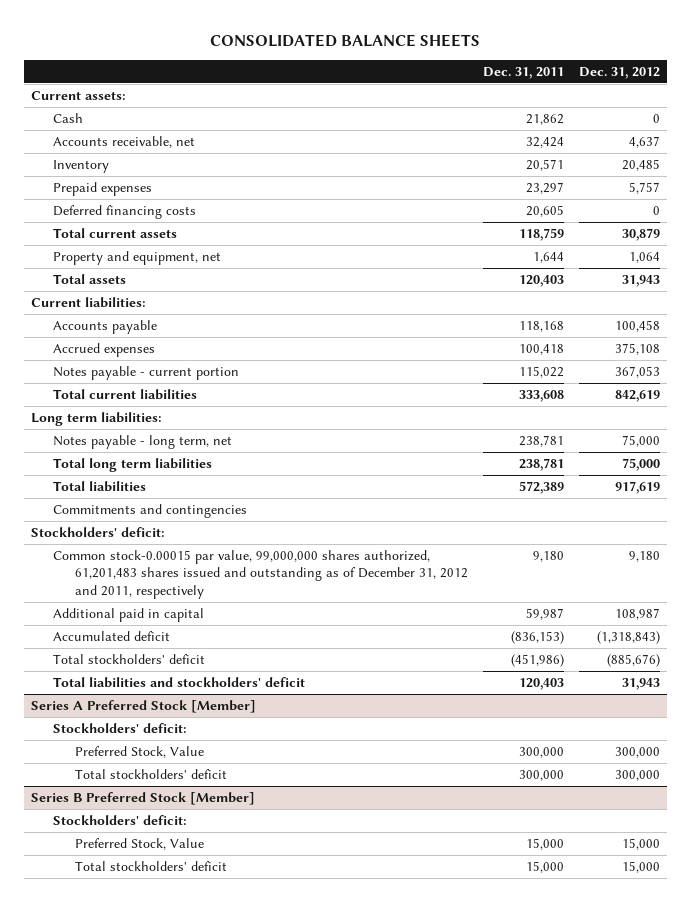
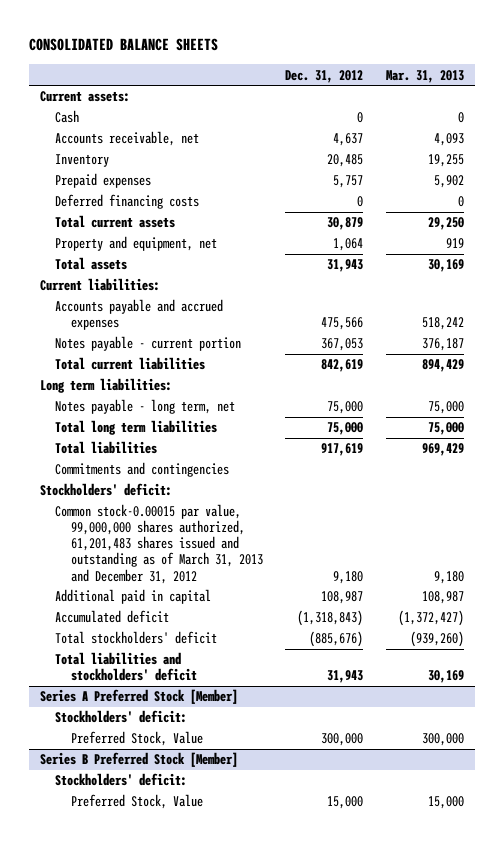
[482,67,564,80] Dec. 31, 2011 -> none
none -> [385,69,464,83] Mar. 31, 2013
[53,343,156,358] Accrued expenses -> none
[53,320,158,335] Accounts payable -> [55,299,224,331] Accounts payable and accrued expenses
[614,320,660,333] 100,458 -> [321,317,364,331] 475,566
[53,550,468,599] Common stock-0.00015 par value, 99,000,000 shares authorized, 61,201,483 shares issued and outstanding as of December 31, 2012 and 2011, respectively -> [55,504,264,584] Common stock-0.00015 par value, 99,000,000 shares authorized, 61,201,483 shares issued and outstanding as of March 31, 2013 and December 31, 2012
[74,769,227,780] Total stockholders' deficit -> none
[74,861,227,872] Total stockholders' deficit -> none

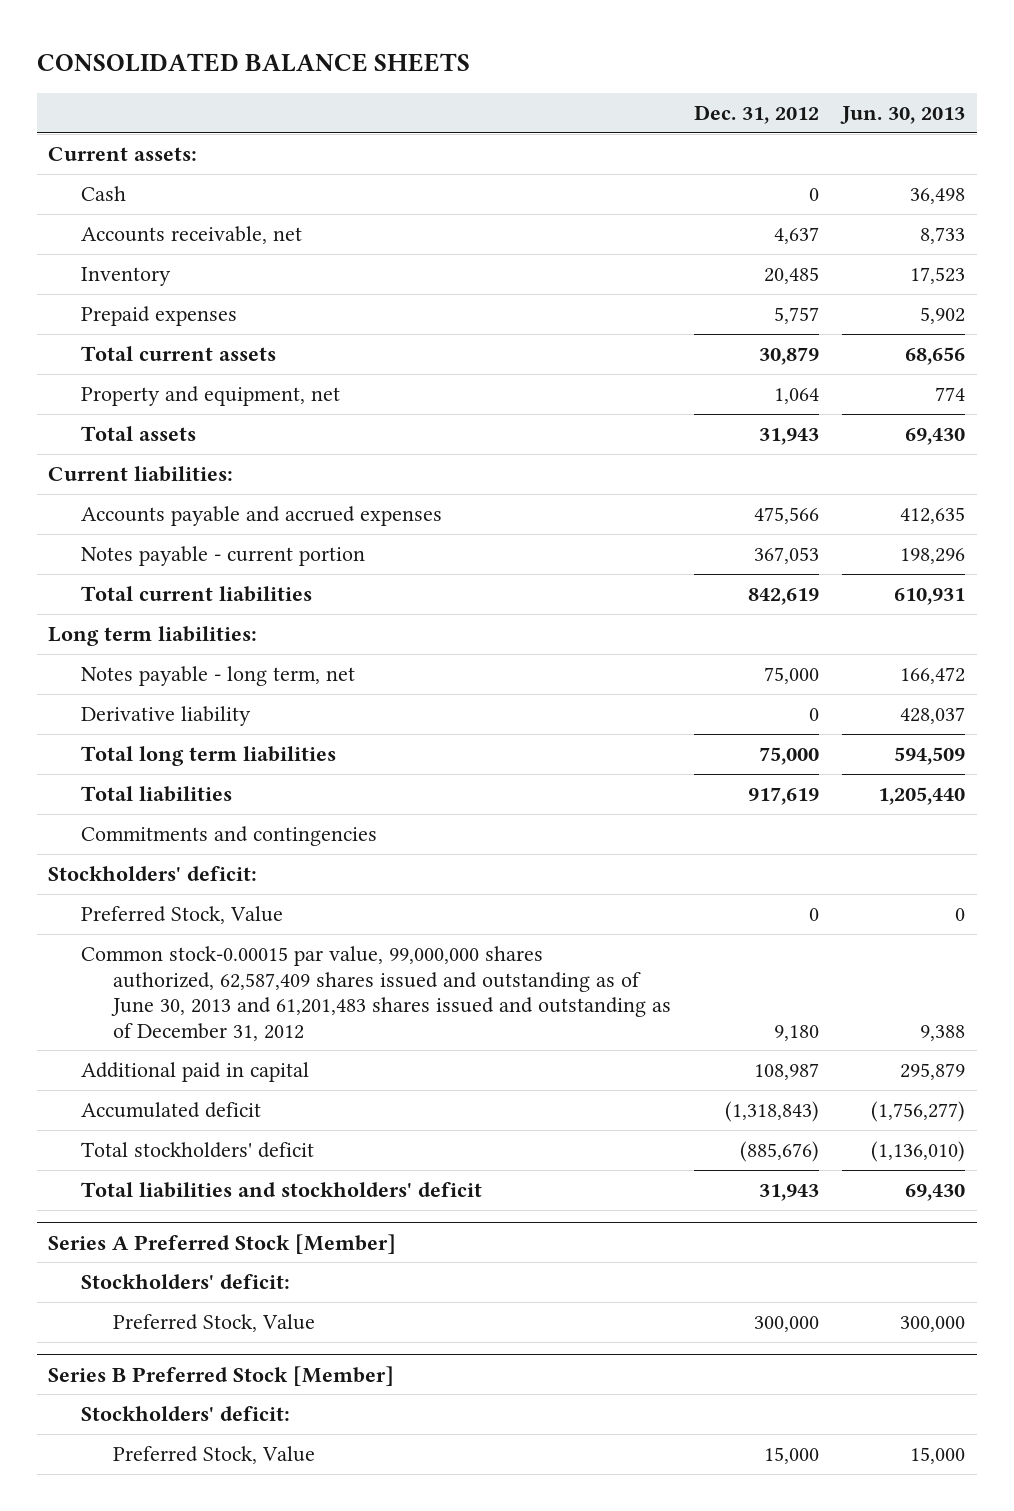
[385,69,464,83] Mar. 31, 2013 -> none
none -> [840,106,966,125] Jun. 30, 2013
[55,194,200,210] Deferred financing costs -> none
none -> [80,705,251,726] Derivative liability
none -> [80,905,283,924] Preferred Stock, Value
[55,504,264,584] Common stock-0.00015 par value, 99,000,000 shares authorized, 61,201,483 shares issued and outstanding as of March 31, 2013 and December 31, 2012 -> [80,945,671,1041] Common stock-0.00015 par value, 99,000,000 shares authorized, 62,587,409 shares issued and outstanding as of June 30, 2013 and 61,201,483 shares issued and outstanding as of December 31, 2012

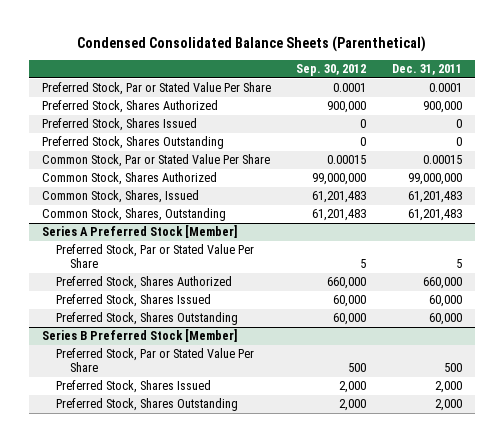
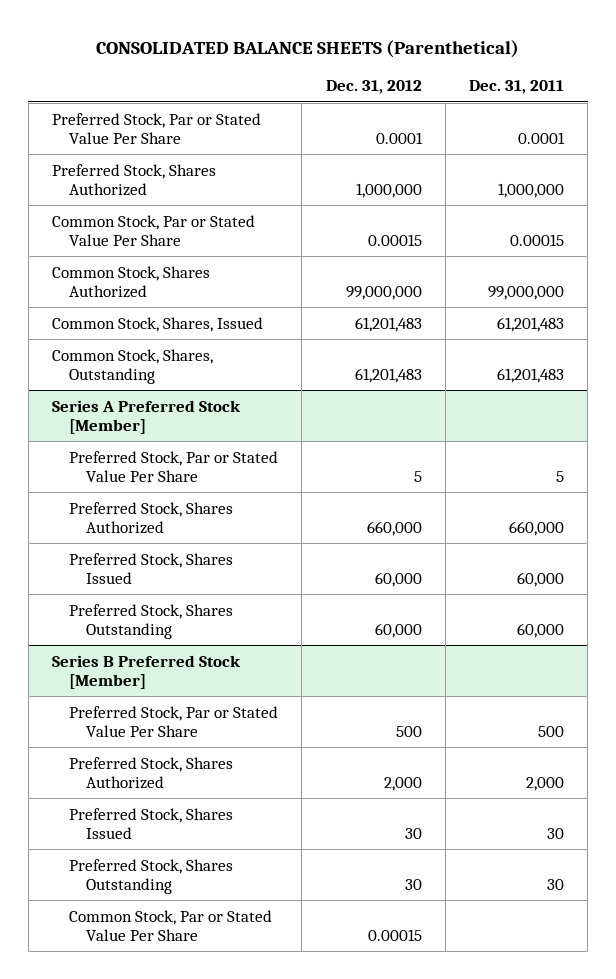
[76,35,426,52] Condensed Consolidated Balance Sheets (Parenthetical) -> [96,39,520,58] CONSOLIDATED BALANCE SHEETS (Parenthetical)
[296,64,367,77] Sep. 30, 2012 -> none
none -> [325,80,422,95] Dec. 31, 2012
[41,118,197,132] Preferred Stock, Shares Issued -> none
[41,136,224,150] Preferred Stock, Shares Outstanding -> none
[422,101,462,114] 900,000 -> [498,182,565,198] 1,000,000
none -> [69,756,234,789] Preferred Stock, Shares Authorized
[434,381,462,394] 2,000 -> [547,827,565,839] 30
[434,399,462,412] 2,000 -> [547,878,565,890] 30
none -> [69,909,273,941] Common Stock, Par or Stated Value Per Share

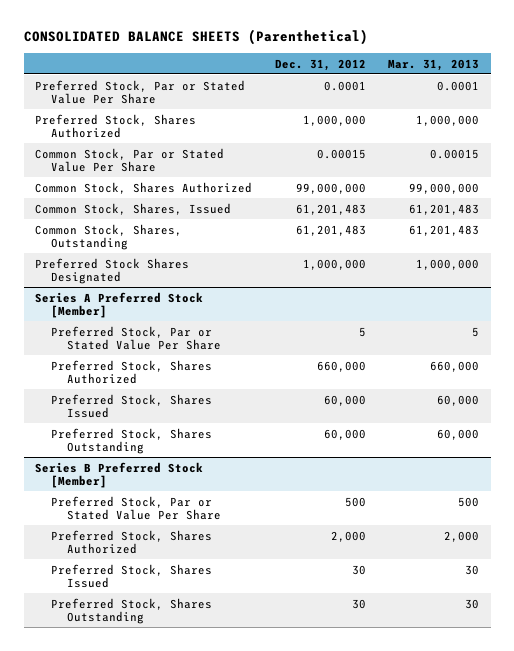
[469,80,565,95] Dec. 31, 2011 -> none
none -> [388,58,480,71] Mar. 31, 2013
none -> [34,257,189,284] Preferred Stock Shares Designated
[69,909,273,941] Common Stock, Par or Stated Value Per Share -> none

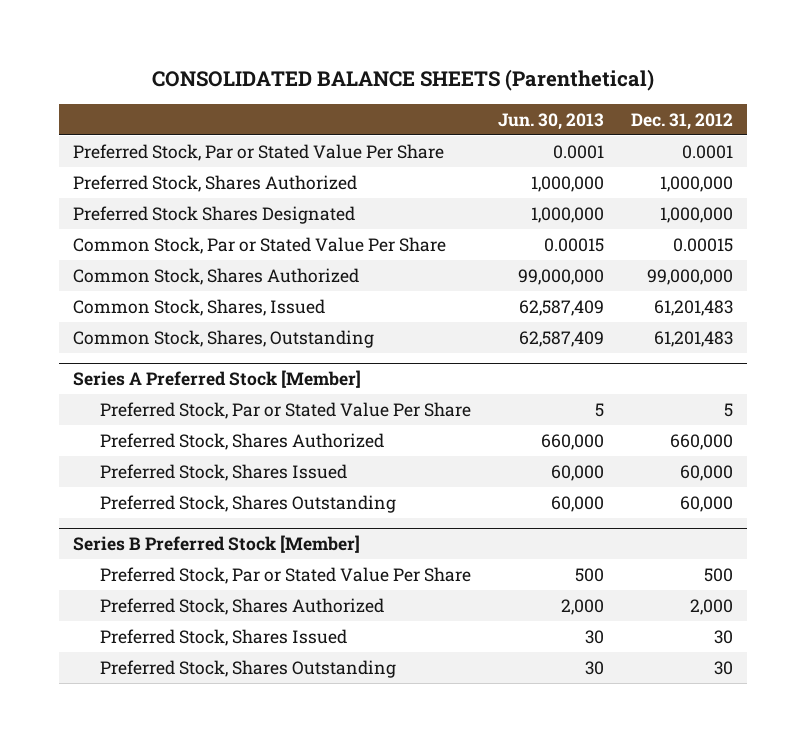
[388,58,480,71] Mar. 31, 2013 -> none
none -> [497,112,604,130] Jun. 30, 2013
[34,257,189,284] Preferred Stock Shares Designated -> [72,205,355,224] Preferred Stock Shares Designated

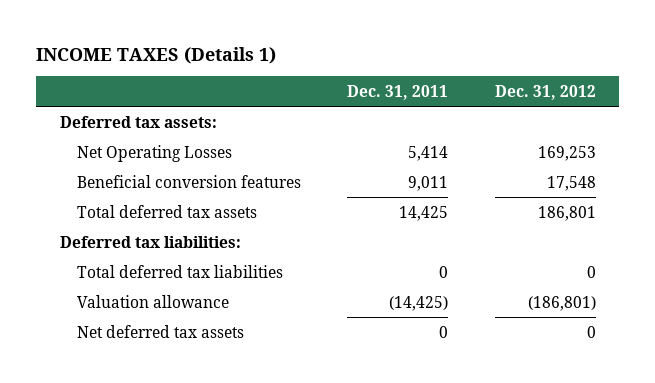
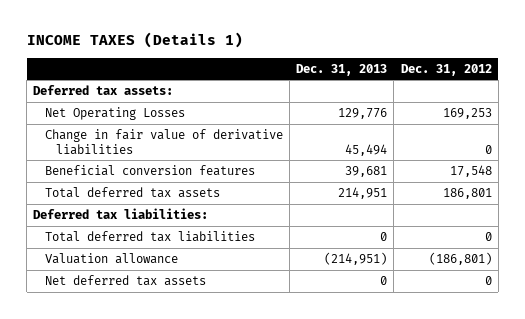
[347,84,449,100] Dec. 31, 2011 -> none
none -> [296,63,388,76] Dec. 31, 2013
none -> [44,129,283,155] Change in fair value of derivative liabilities

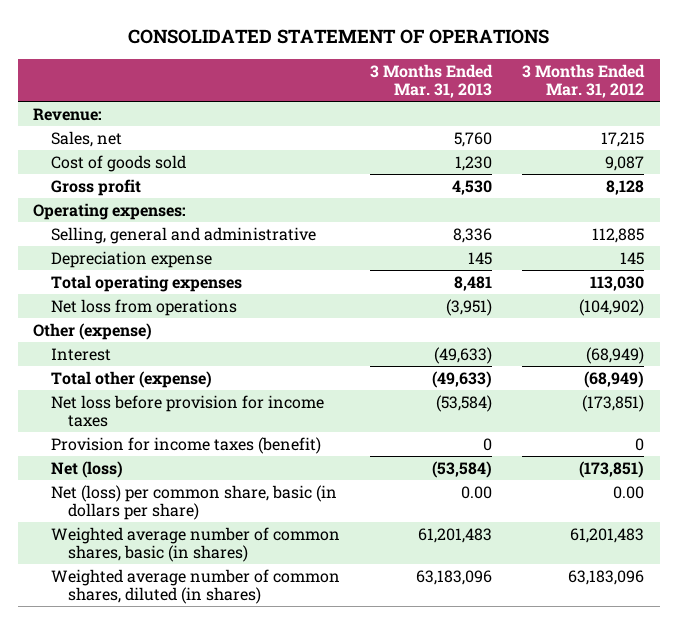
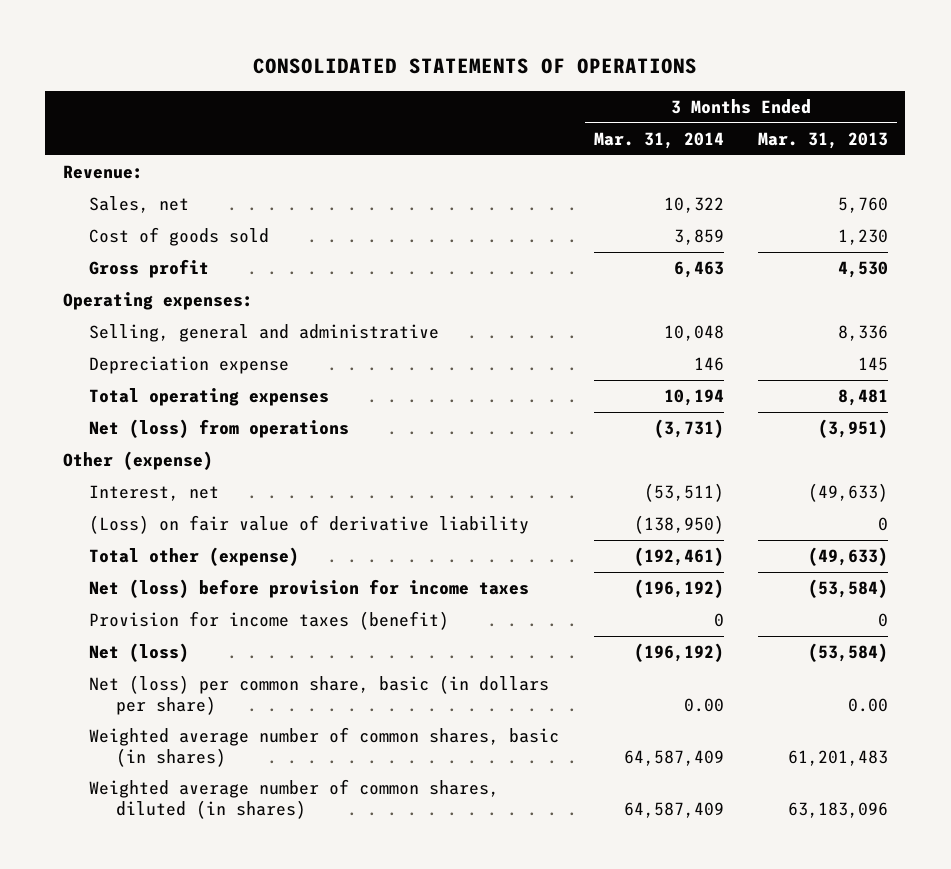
[127,28,549,44] CONSOLIDATED STATEMENT OF OPERATIONS -> [253,57,698,74] CONSOLIDATED STATEMENTS OF OPERATIONS
[522,63,646,99] 3 Months Ended Mar. 31, 2012 -> none
none -> [593,131,724,149] Mar. 31, 2014
[50,298,237,316] Net loss from operations -> [89,419,350,439] Net (loss) from operations
[50,347,111,361] Interest -> [89,485,220,502] Interest, net
none -> [89,515,530,535] (Loss) on fair value of derivative liability
[50,394,324,428] Net loss before provision for income taxes -> [89,579,530,599] Net (loss) before provision for income taxes

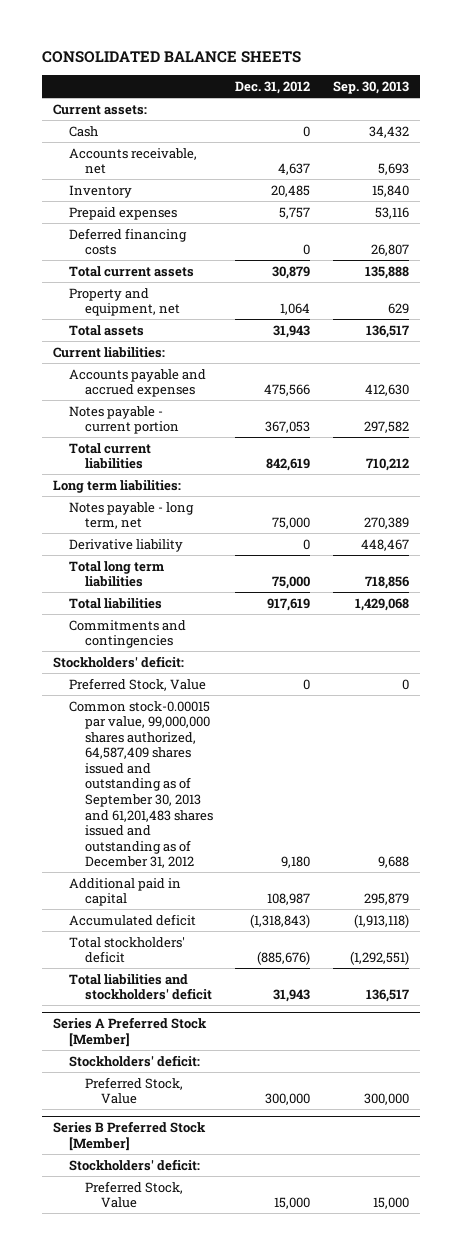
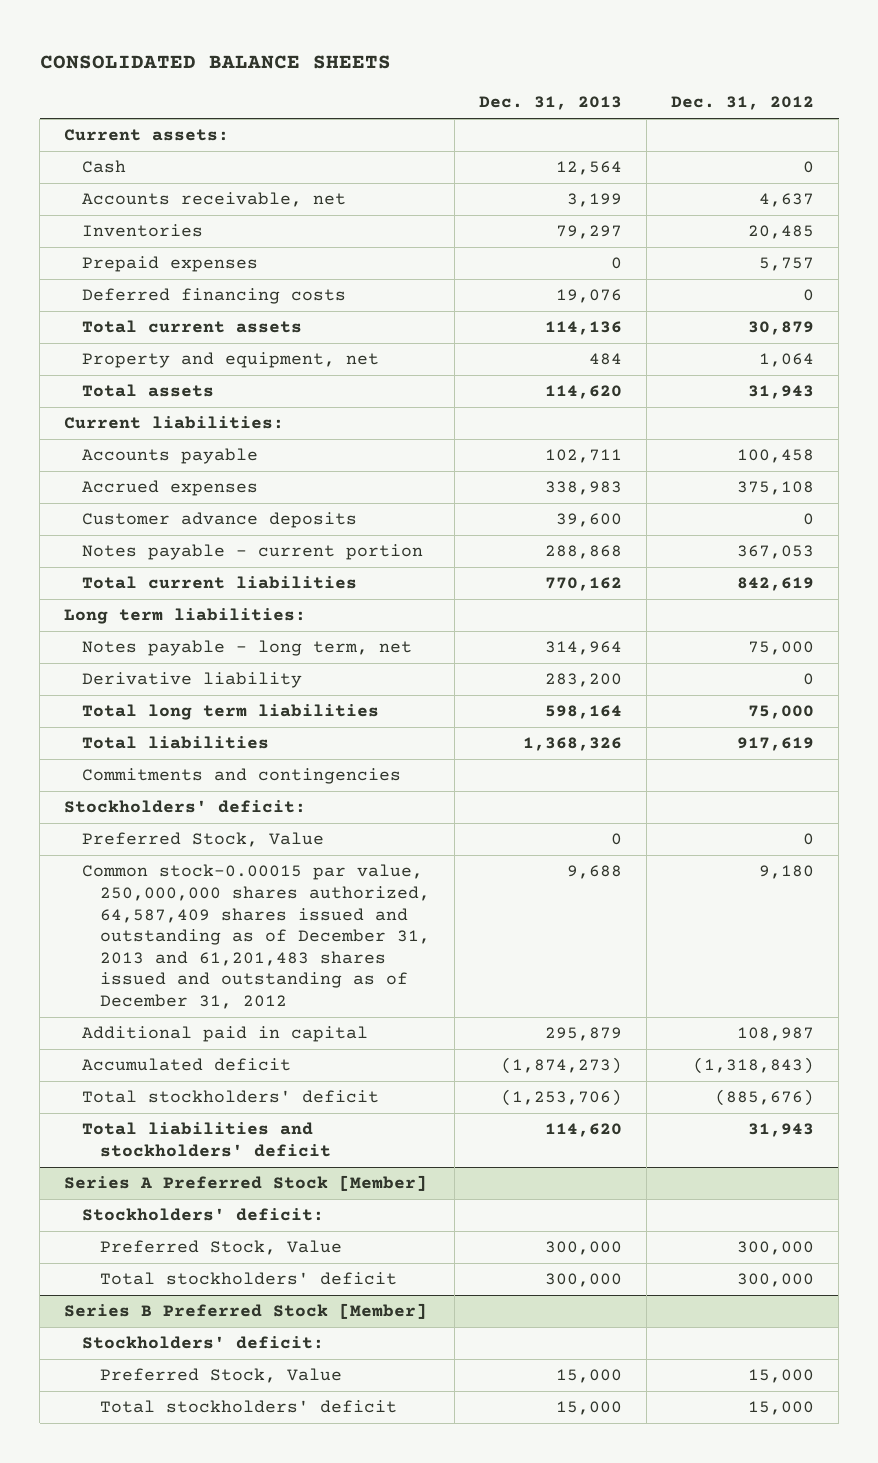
[332,80,409,94] Sep. 30, 2013 -> none
none -> [479,96,623,111] Dec. 31, 2013
[69,184,133,198] Inventory -> [82,224,204,238] Inventories
[69,368,207,398] Accounts payable and accrued expenses -> none
none -> [82,448,259,465] Accounts payable
none -> [82,480,259,497] Accrued expenses
none -> [82,512,358,529] Customer advance deposits
[69,700,214,869] Common stock-0.00015 par value, 99,000,000 shares authorized, 64,587,409 shares issued and outstanding as of September 30, 2013 and 61,201,483 shares issued and outstanding as of December 31, 2012 -> [82,864,431,1009] Common stock-0.00015 par value, 250,000,000 shares authorized, 64,587,409 shares issued and outstanding as of December 31, 2013 and 61,201,483 shares issued and outstanding as of December 31, 2012
none -> [100,1272,398,1286] Total stockholders' deficit
none -> [100,1400,398,1414] Total stockholders' deficit

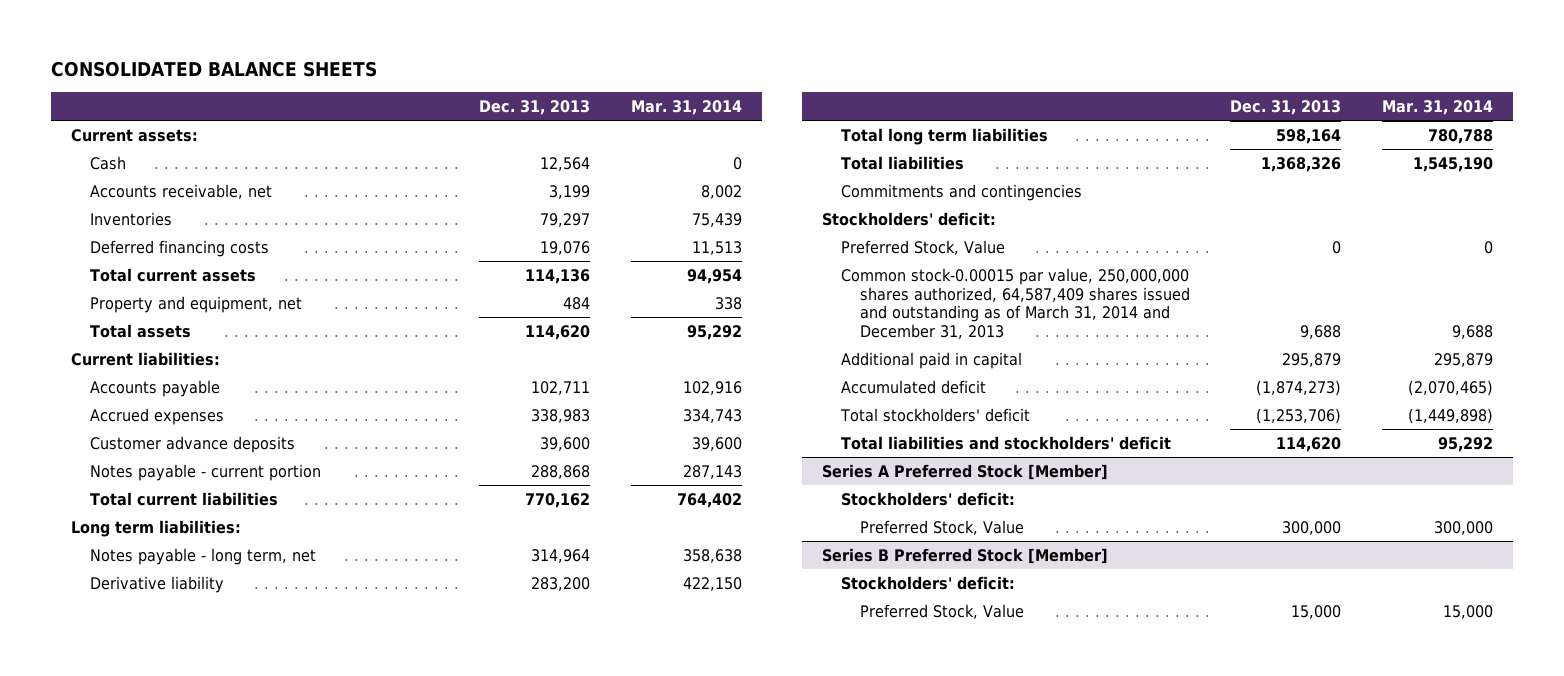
[671,96,815,111] Dec. 31, 2012 -> none
none -> [630,99,742,115] Mar. 31, 2014
[82,256,259,273] Prepaid expenses -> none
[82,864,431,1009] Common stock-0.00015 par value, 250,000,000 shares authorized, 64,587,409 shares issued and outstanding as of December 31, 2013 and 61,201,483 shares issued and outstanding as of December 31, 2012 -> [841,268,1190,339] Common stock-0.00015 par value, 250,000,000 shares authorized, 64,587,409 shares issued and outstanding as of March 31, 2014 and December 31, 2013
[100,1272,398,1286] Total stockholders' deficit -> none
[100,1400,398,1414] Total stockholders' deficit -> none

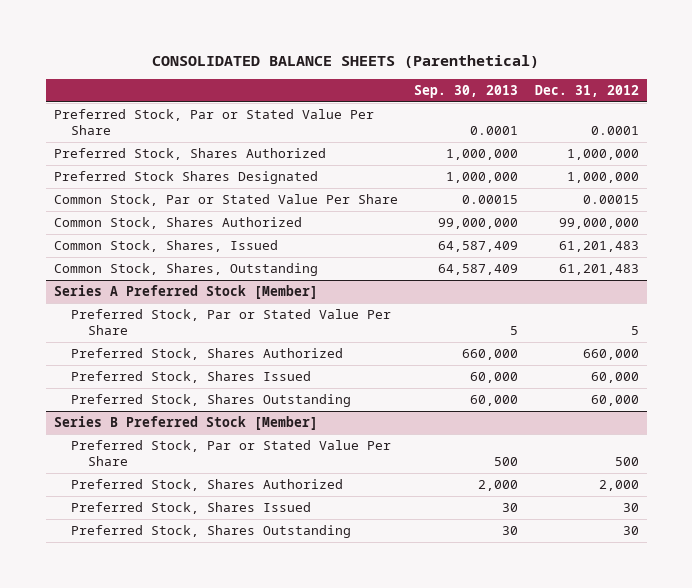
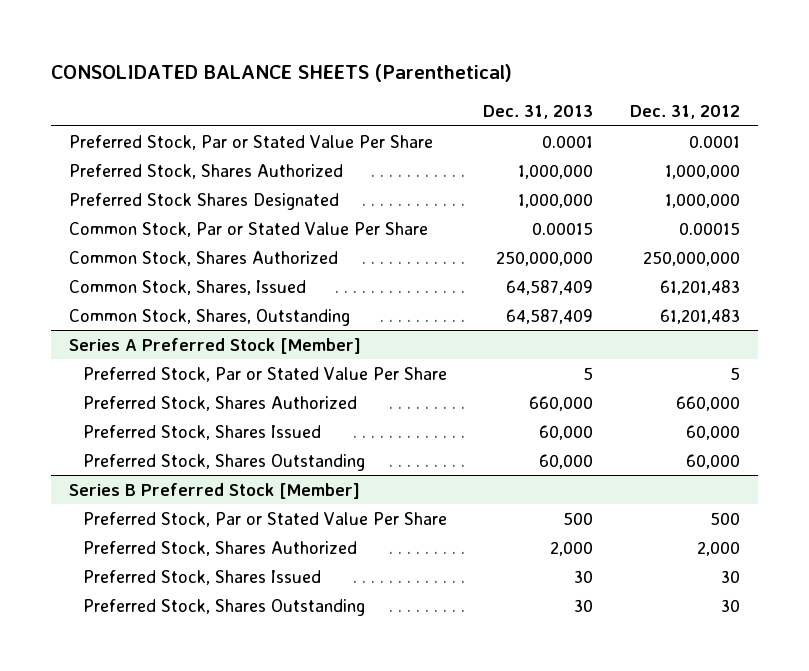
[414,85,519,99] Sep. 30, 2013 -> none
none -> [483,105,594,120] Dec. 31, 2013
[558,218,639,230] 99,000,000 -> [642,250,740,266] 250,000,000

